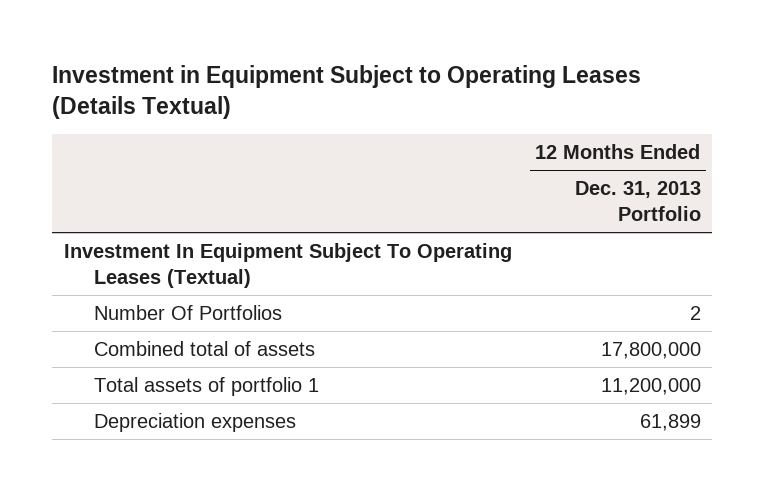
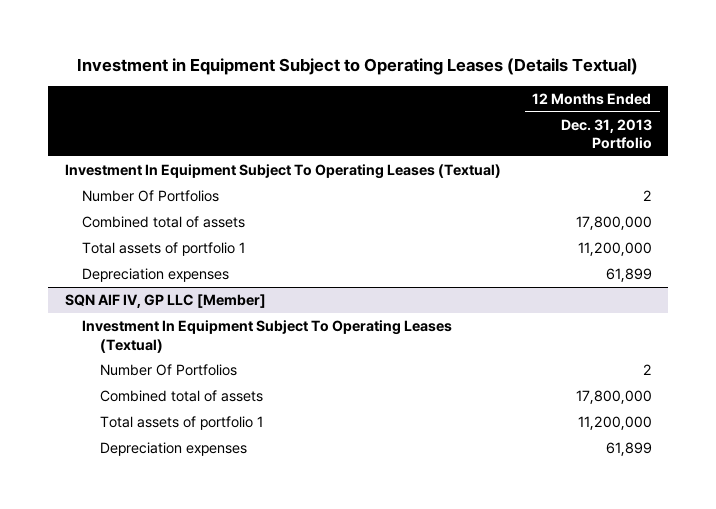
none -> [64,294,266,309] SQN AIF IV, GP LLC [Member]
none -> [82,320,453,353] Investment In Equipment Subject To Operating Leases (Textual)
none -> [99,364,237,377] Number Of Portfolios
none -> [99,390,263,403] Combined total of assets
none -> [99,416,263,431] Total assets of portfolio 1
none -> [99,442,247,457] Depreciation expenses

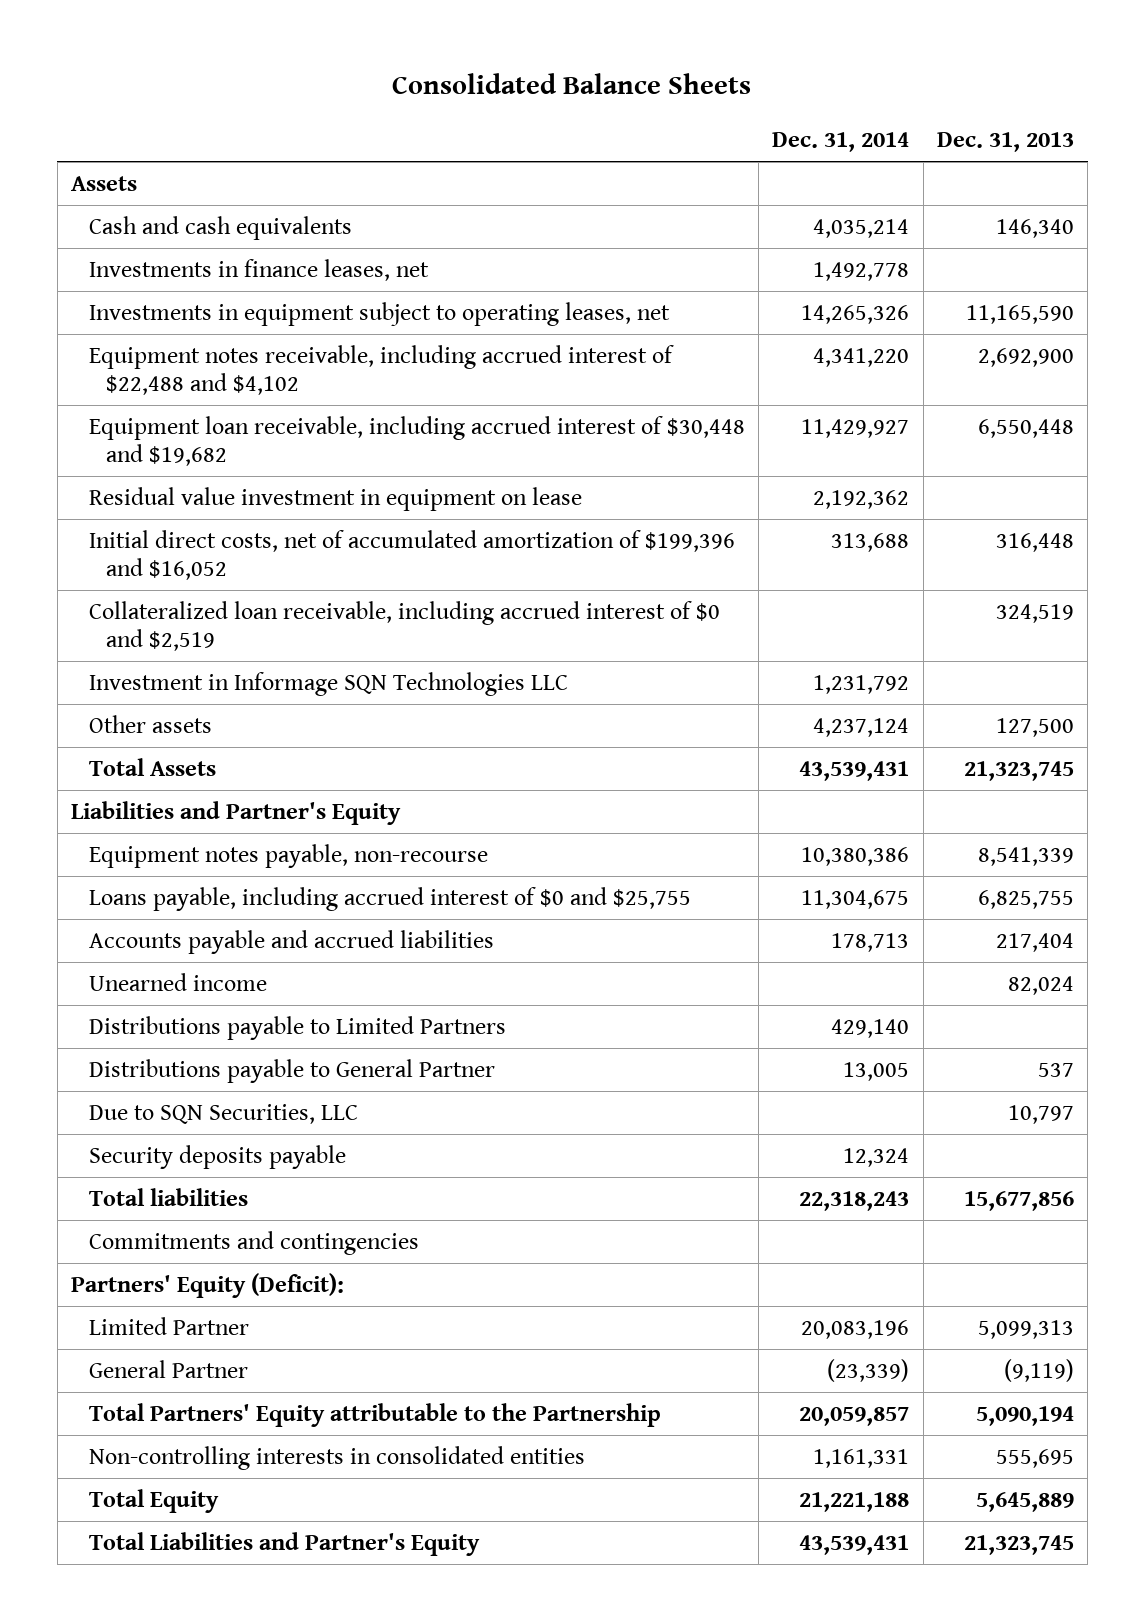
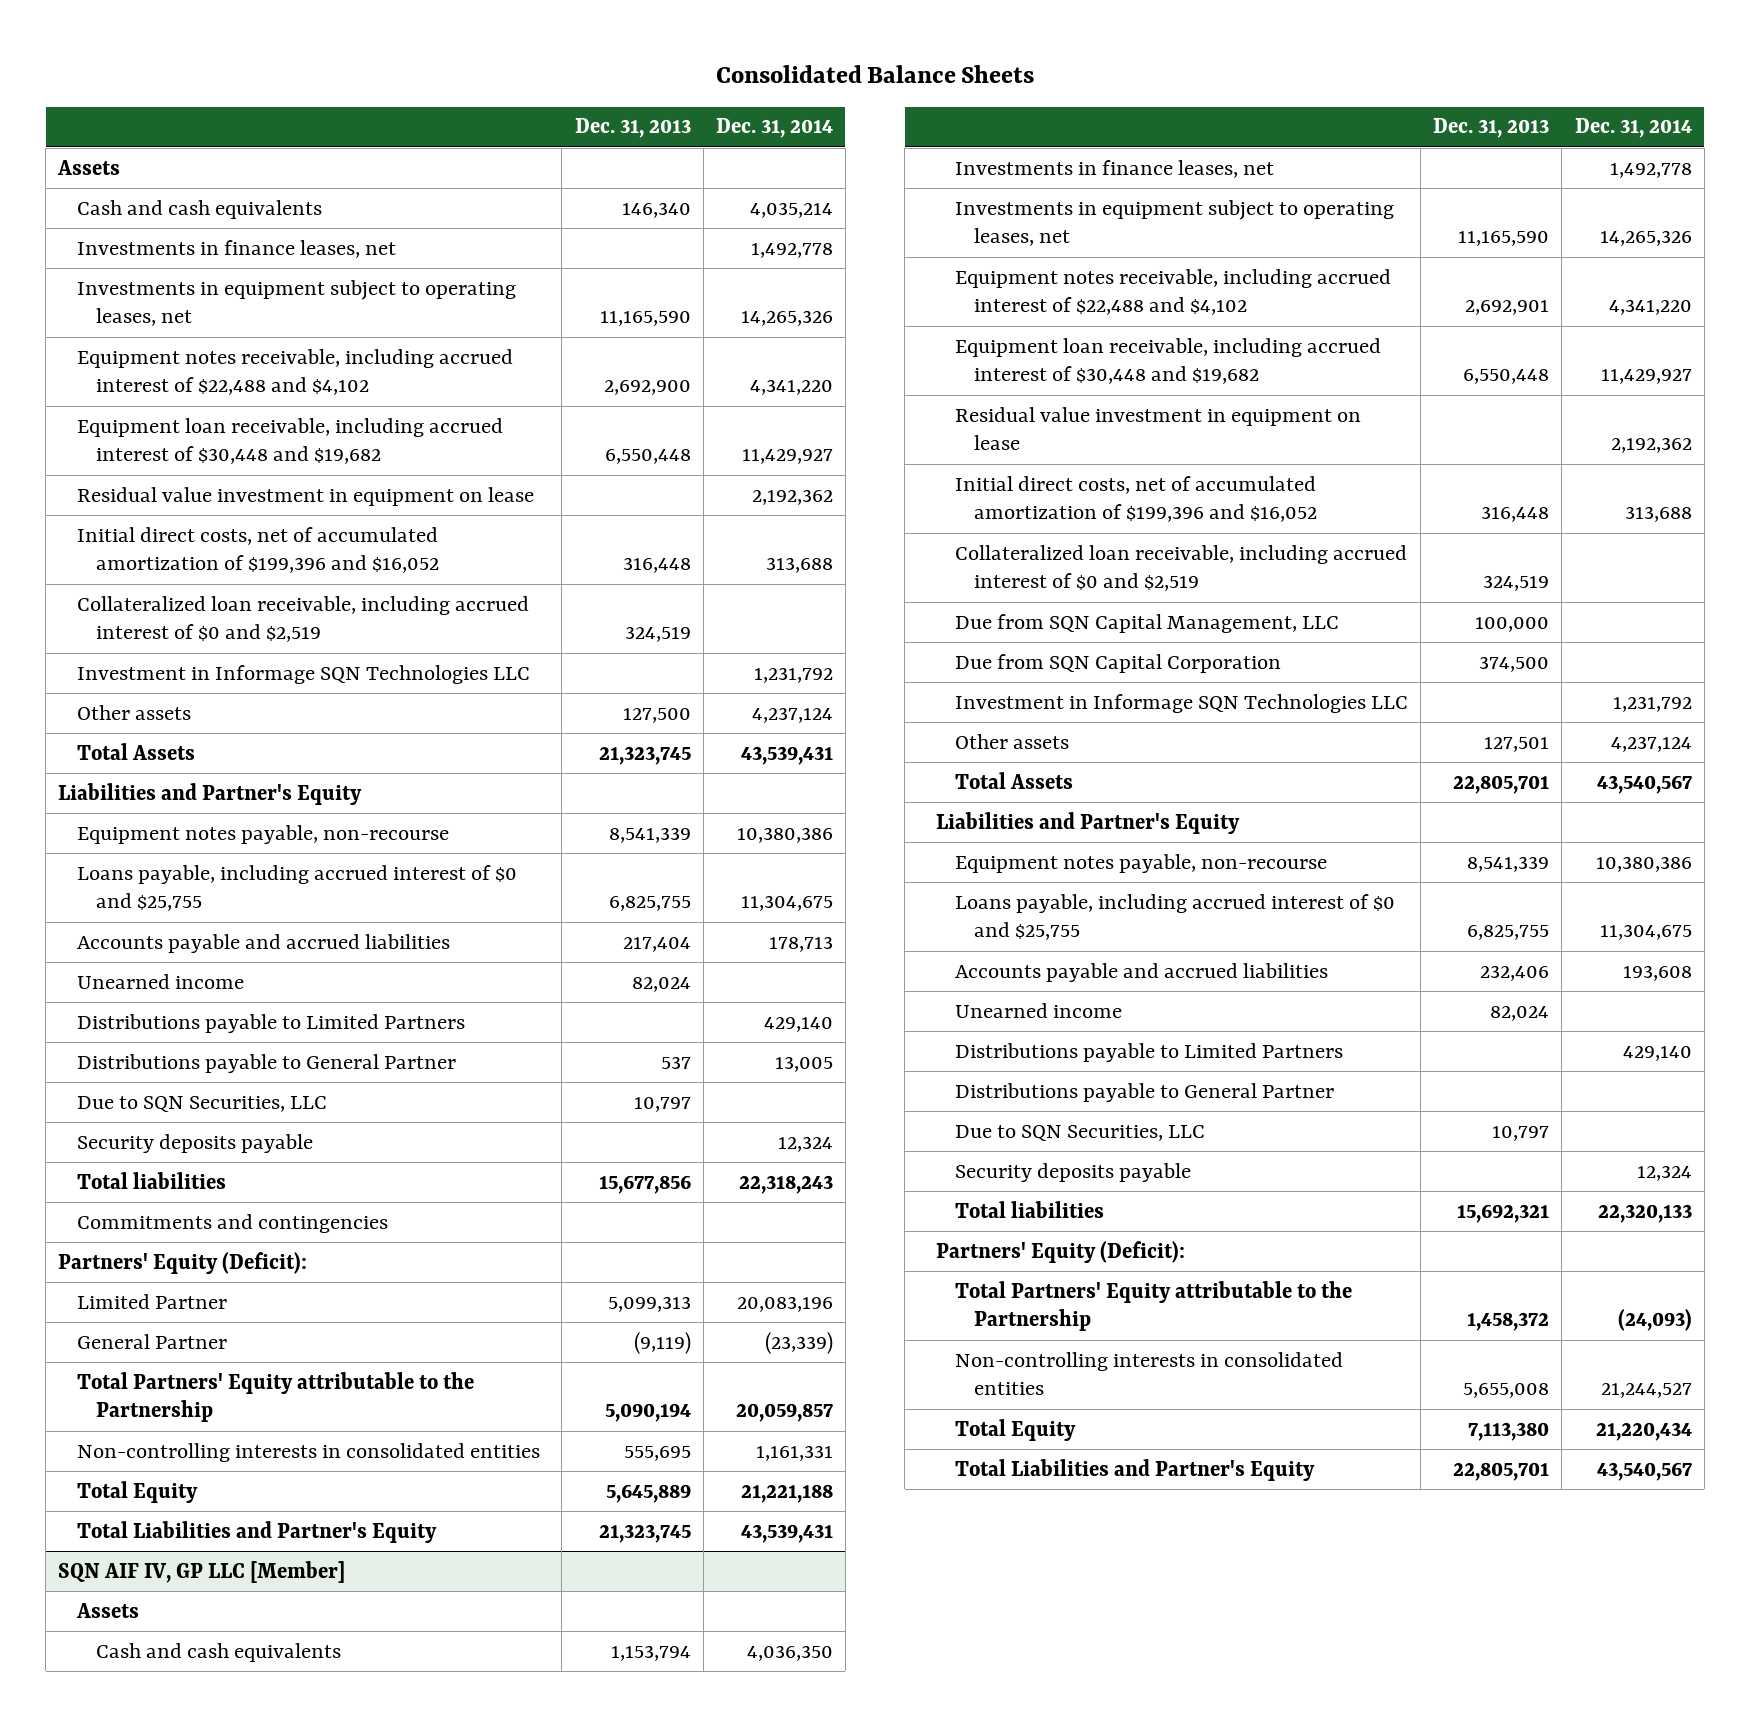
none -> [58,1560,346,1583] SQN AIF IV, GP LLC [Member]
none -> [76,1602,140,1618] Assets
none -> [96,1642,342,1662] Cash and cash equivalents
none -> [955,159,1275,178] Investments in finance leases, net
none -> [955,199,1395,247] Investments in equipment subject to operating leases, net
none -> [955,268,1392,316] Equipment notes receivable, including accrued interest of $22,488 and $4,102
none -> [955,337,1382,385] Equipment loan receivable, including accrued interest of $30,448 and $19,682
none -> [955,406,1362,451] Residual value investment in equipment on lease
none -> [955,475,1318,523] Initial direct costs, net of accumulated amortization of $199,396 and $16,052
none -> [955,544,1408,592] Collateralized loan receivable, including accrued interest of $0 and $2,519
none -> [955,613,1340,633] Due from SQN Capital Management, LLC
none -> [955,653,1282,673] Due from SQN Capital Corporation
none -> [955,693,1409,713] Investment in Informage SQN Technologies LLC
none -> [955,733,1070,749] Other assets
none -> [955,771,1074,789] Total Assets
none -> [936,811,1241,834] Liabilities and Partner's Equity
none -> [955,853,1328,873] Equipment notes payable, non-recourse
none -> [955,893,1396,941] Loans payable, including accrued interest of $0 and $25,755
none -> [955,962,1329,982] Accounts payable and accrued liabilities
none -> [955,1002,1123,1018] Unearned income
none -> [955,1042,1344,1062] Distributions payable to Limited Partners
none -> [955,1082,1335,1102] Distributions payable to General Partner
none -> [955,1124,1206,1141] Due to SQN Securities, LLC
none -> [955,1162,1192,1182] Security deposits payable
none -> [955,1200,1105,1218] Total liabilities
none -> [936,1240,1186,1263] Partners' Equity (Deficit):
none -> [955,1280,1353,1332] Total Partners' Equity attributable to the Partnership
none -> [955,1351,1344,1396] Non-controlling interests in consolidated entities
none -> [955,1418,1077,1441] Total Equity
none -> [955,1458,1316,1481] Total Liabilities and Partner's Equity

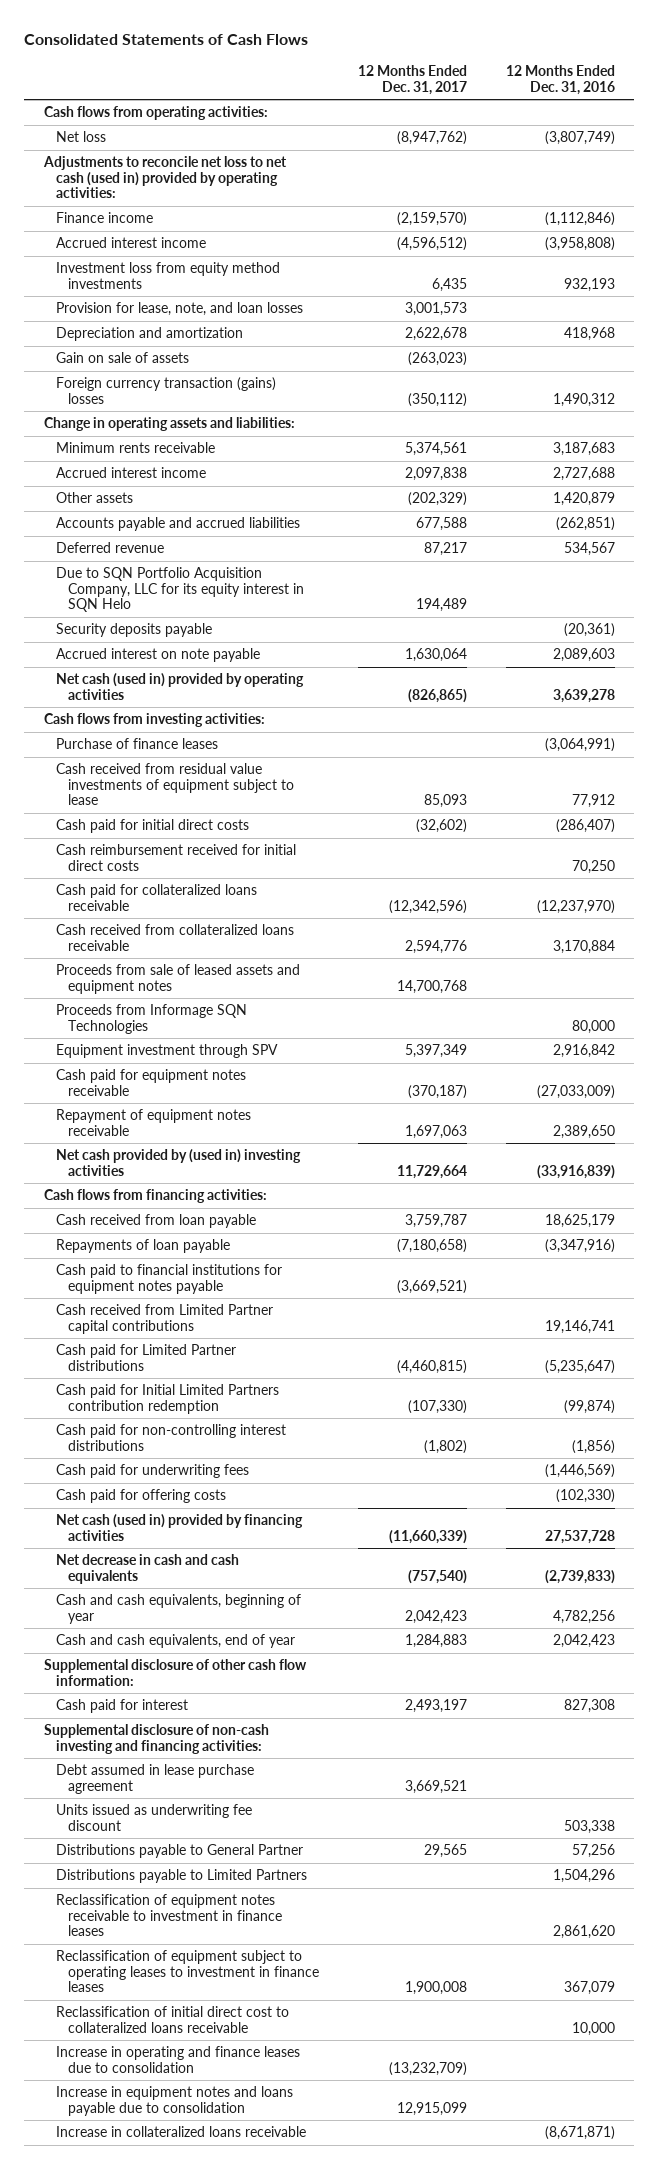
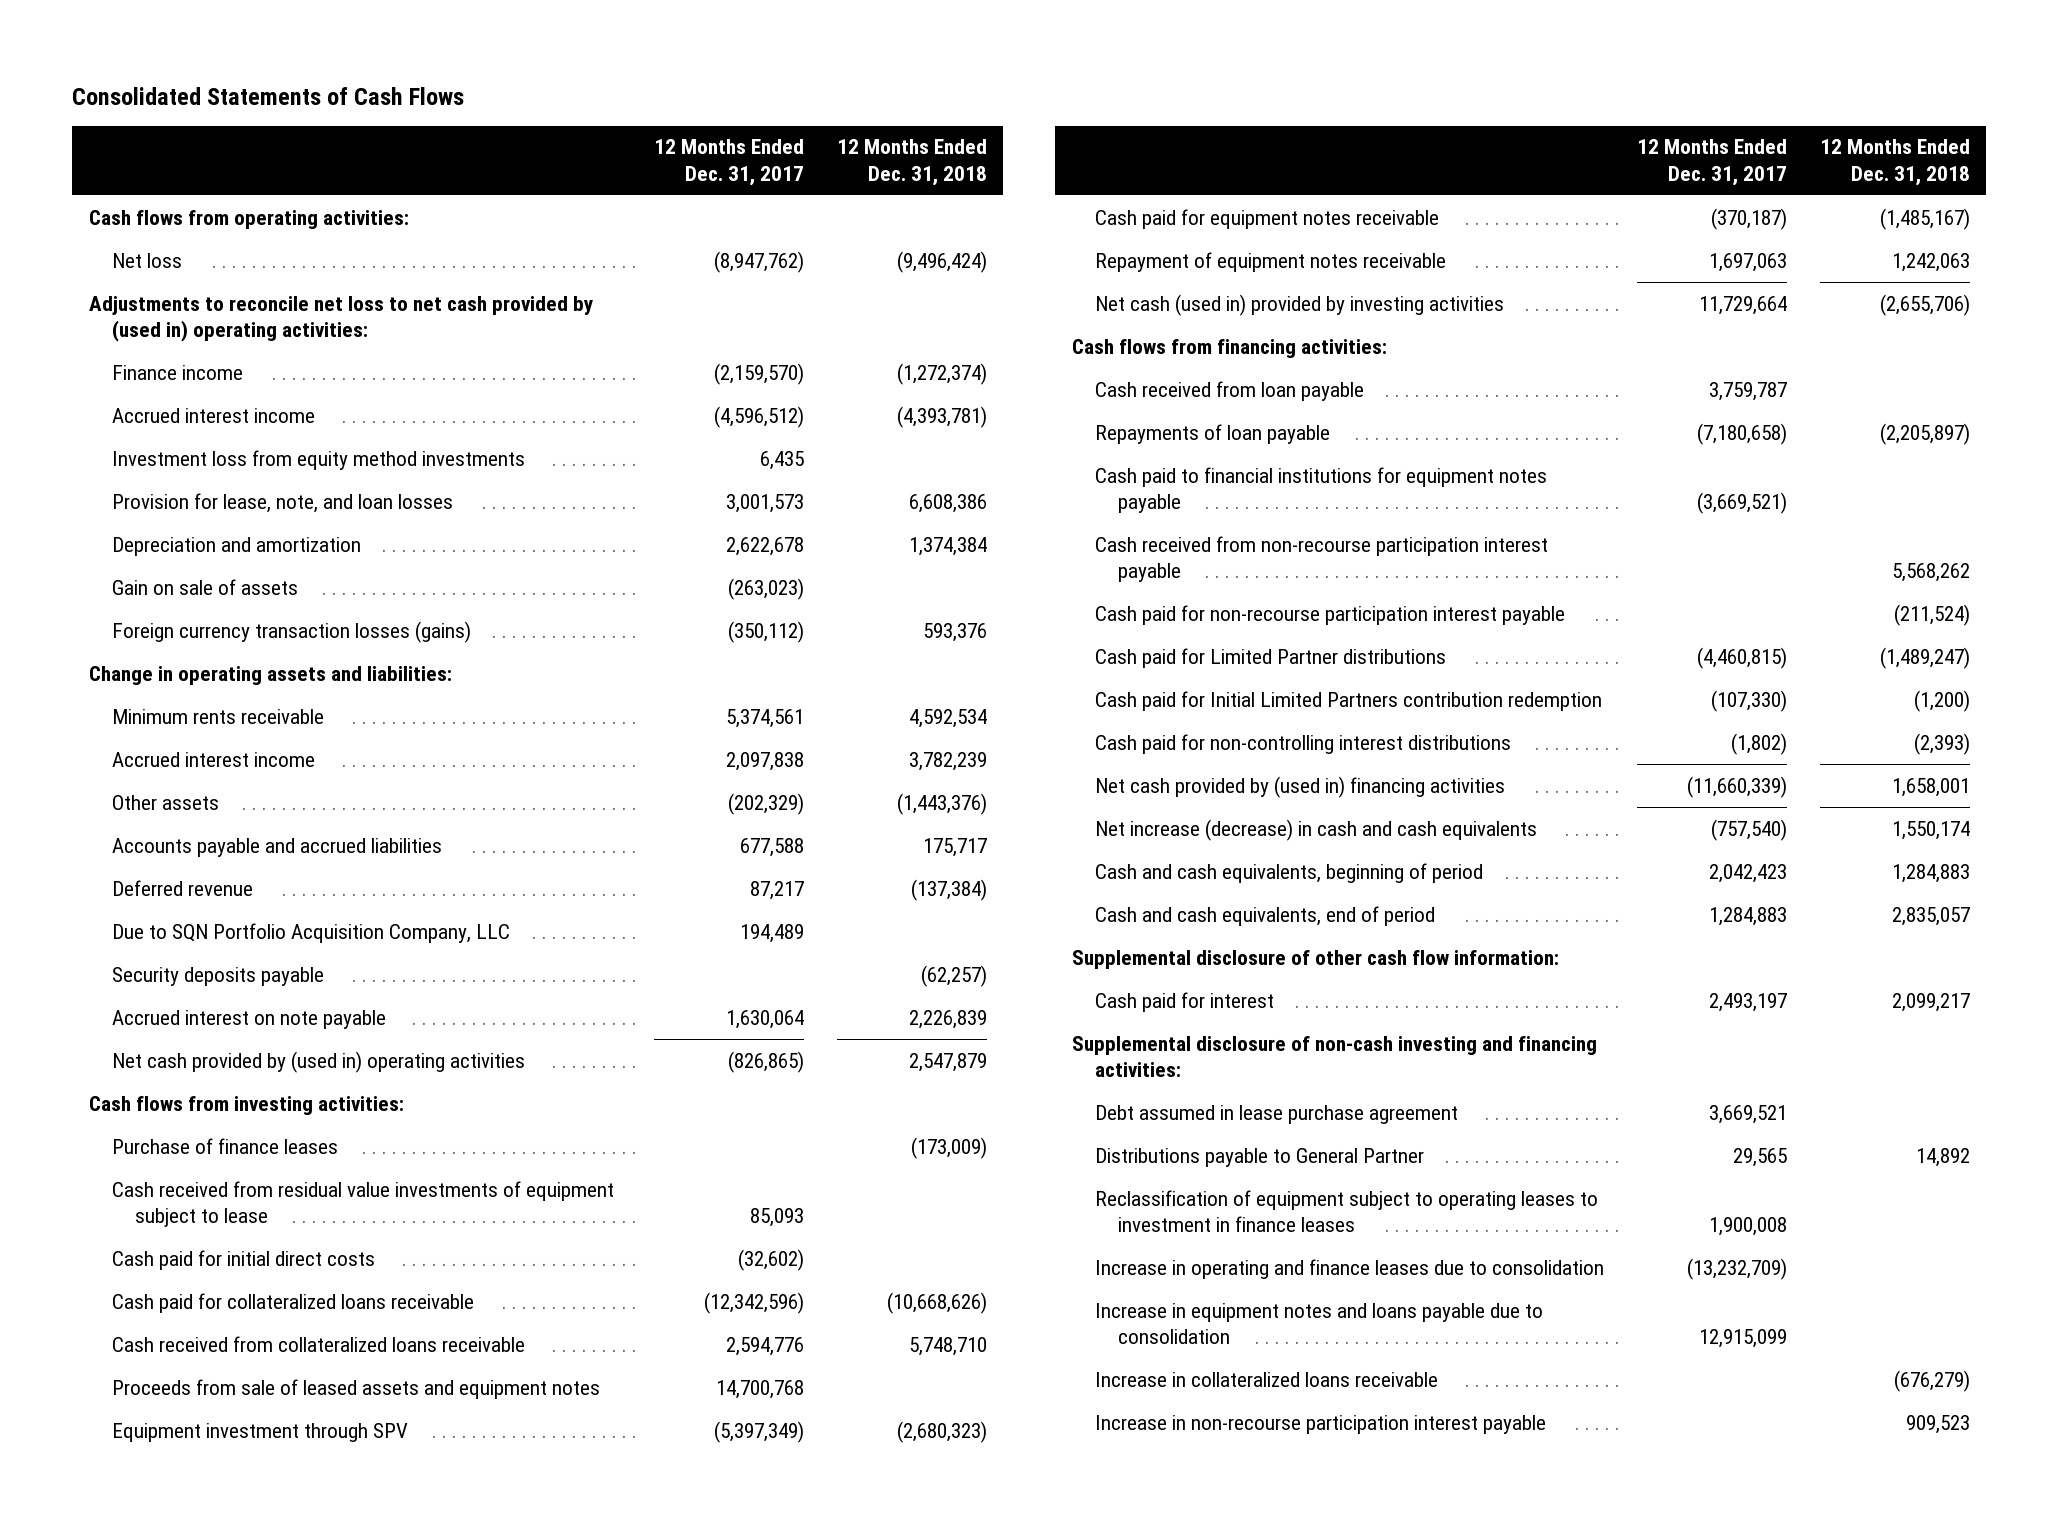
[505,65,615,95] 12 Months Ended Dec. 31, 2016 -> none
none -> [836,139,987,186] 12 Months Ended Dec. 31, 2018
[42,156,287,199] Adjustments to reconcile net loss to net cash (used in) provided by operating activities: -> [88,295,593,343] Adjustments to reconcile net loss to net cash provided by (used in) operating activities:
[55,377,276,404] Foreign currency transaction (gains) losses -> [111,620,471,643] Foreign currency transaction losses (gains)
[55,567,305,613] Due to SQN Portfolio Acquisition Company, LLC for its equity interest in SQN Helo -> [111,922,510,943] Due to SQN Portfolio Acquisition Company, LLC
[55,673,304,700] Net cash (used in) provided by operating activities -> [111,1050,525,1073] Net cash provided by (used in) operating activities
[55,844,296,871] Cash reimbursement received for initial direct costs -> none
[55,1004,247,1034] Proceeds from Informage SQN Technologies -> none
[404,1044,467,1059] 5,397,349 -> [713,1420,804,1443] (5,397,349)
[55,1149,301,1176] Net cash provided by (used in) investing activities -> [1094,293,1504,316] Net cash (used in) provided by investing activities
[55,1304,273,1334] Cash received from Limited Partner capital contributions -> none
none -> [1094,535,1548,583] Cash received from non-recourse participation interest payable
none -> [1094,604,1565,625] Cash paid for non-recourse participation interest payable
[55,1464,249,1479] Cash paid for underwriting fees -> none
[55,1489,226,1504] Cash paid for offering costs -> none
[55,1514,303,1541] Net cash (used in) provided by financing activities -> [1094,775,1505,798] Net cash provided by (used in) financing activities
[55,1554,239,1584] Net decrease in cash and cash equivalents -> [1094,818,1537,841] Net increase (decrease) in cash and cash equivalents
[55,1594,301,1624] Cash and cash equivalents, beginning of year -> [1094,862,1483,883] Cash and cash equivalents, beginning of period
[55,1634,295,1649] Cash and cash equivalents, end of year -> [1094,905,1435,926] Cash and cash equivalents, end of period
[55,1804,252,1831] Units issued as underwriting fee discount -> none
[55,1869,307,1884] Distributions payable to Limited Partners -> none
[55,1894,283,1937] Reclassification of equipment notes receivable to investment in finance leases -> none
[55,2006,289,2033] Reclassification of initial direct cost to collateralized loans receivable -> none
none -> [1094,1414,1546,1434] Increase in non-recourse participation interest payable

